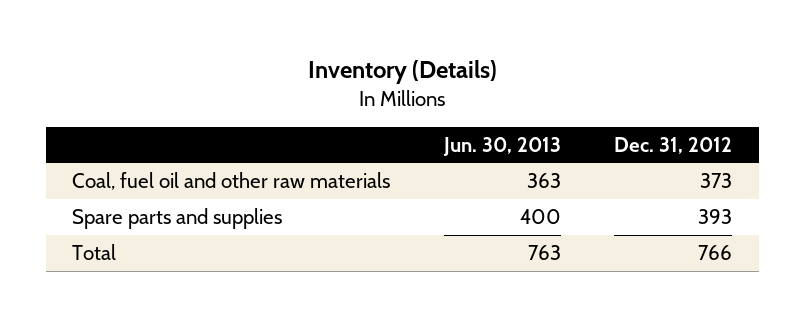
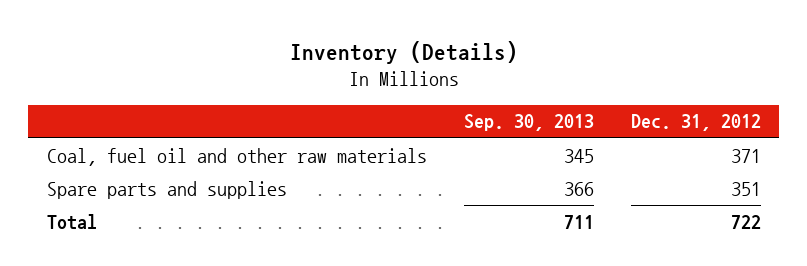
[442,136,561,156] Jun. 30, 2013 -> none
none -> [463,114,594,132] Sep. 30, 2013
[700,173,733,189] 373 -> [730,148,761,163] 371
[698,209,733,225] 393 -> [730,181,761,196] 351
[698,245,733,261] 766 -> [730,214,761,229] 722

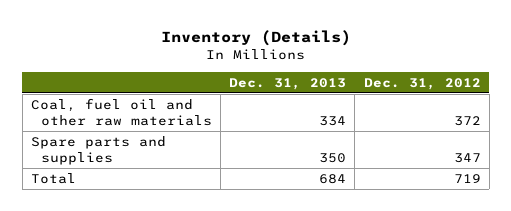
[463,114,594,132] Sep. 30, 2013 -> none
none -> [229,77,347,90] Dec. 31, 2013
[730,148,761,163] 371 -> [453,116,481,127] 372
[730,181,761,196] 351 -> [453,153,481,164] 347
[730,214,761,229] 722 -> [453,173,481,183] 719

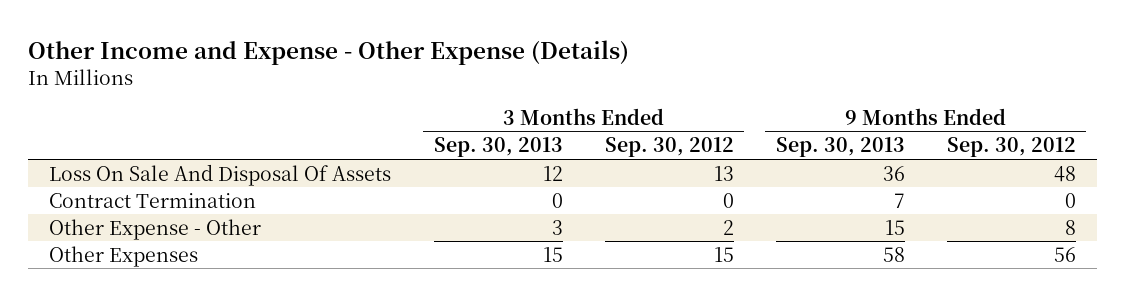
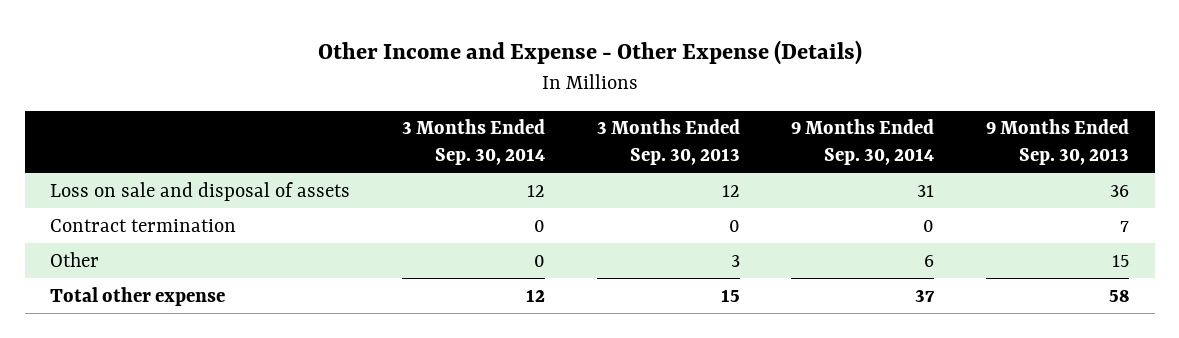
[604,137,734,158] Sep. 30, 2012 -> none
[946,137,1076,158] Sep. 30, 2012 -> none
none -> [401,119,545,166] 3 Months Ended Sep. 30, 2014
none -> [791,119,935,166] 9 Months Ended Sep. 30, 2014
[49,163,392,186] Loss On Sale And Disposal Of Assets -> [50,181,351,201] Loss on sale and disposal of assets
[49,192,257,208] Contract Termination -> [50,218,237,232] Contract termination
[49,218,262,240] Other Expense - Other -> [50,251,100,267] Other
[49,245,199,267] Other Expenses -> [50,286,226,306] Total other expense

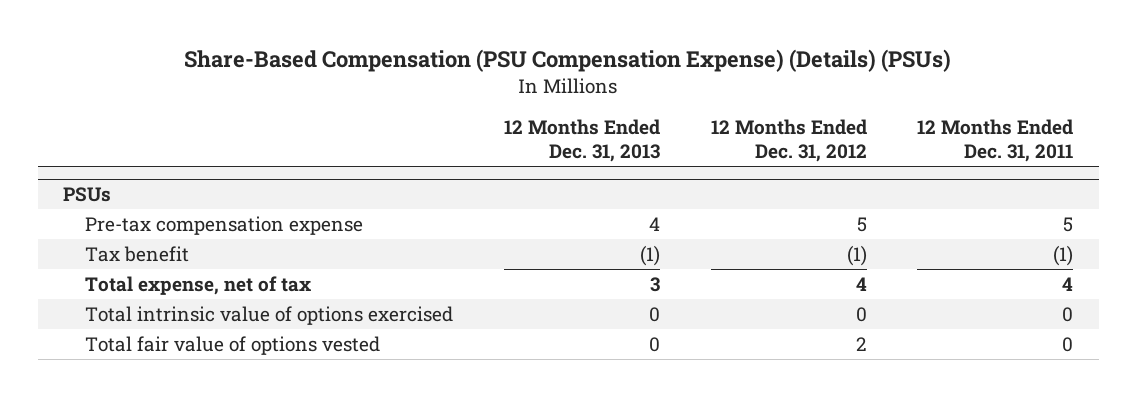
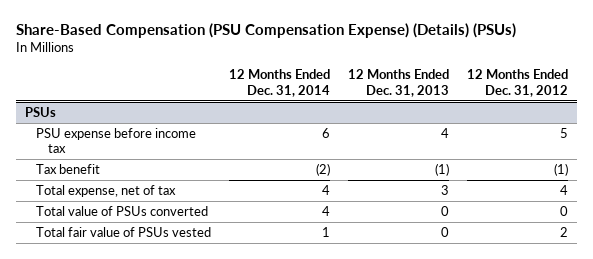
[917,118,1074,163] 12 Months Ended Dec. 31, 2011 -> none
none -> [229,69,331,97] 12 Months Ended Dec. 31, 2014
[84,215,363,235] Pre-tax compensation expense -> [36,127,197,154] PSU expense before income tax
[84,305,453,325] Total intrinsic value of options exercised -> [36,205,209,216] Total value of PSUs converted
[84,335,380,355] Total fair value of options vested -> [36,226,212,237] Total fair value of PSUs vested

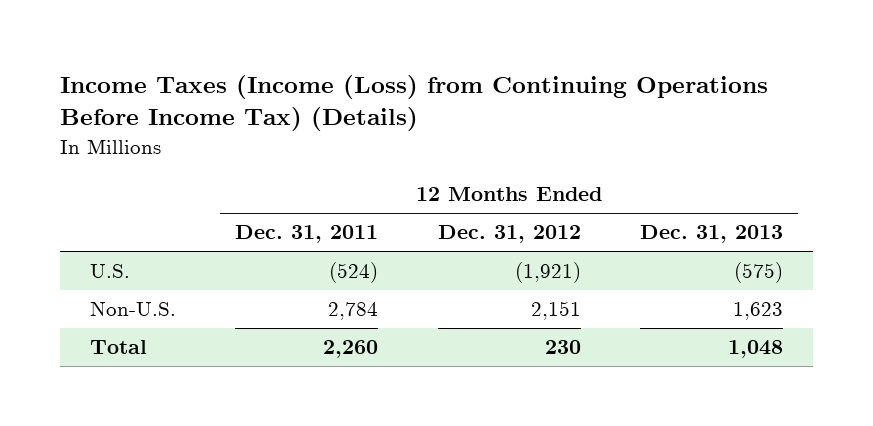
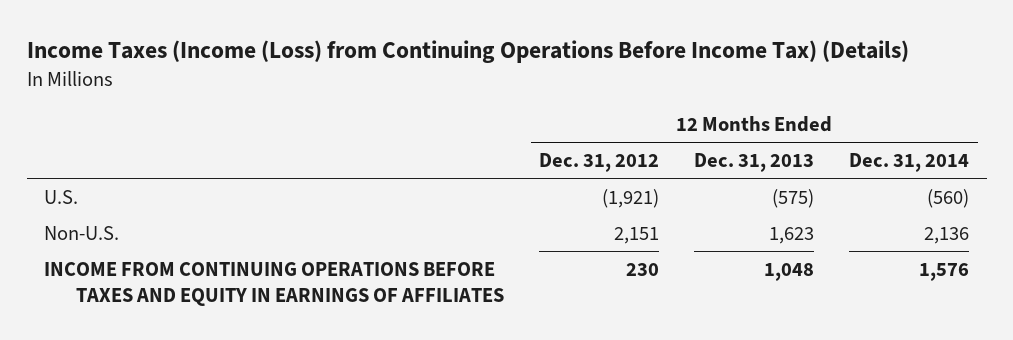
[235,225,379,244] Dec. 31, 2011 -> none
none -> [849,153,970,173] Dec. 31, 2014
[89,340,147,355] Total -> [44,261,505,306] INCOME FROM CONTINUING OPERATIONS BEFORE TAXES AND EQUITY IN EARNINGS OF AFFILIATES

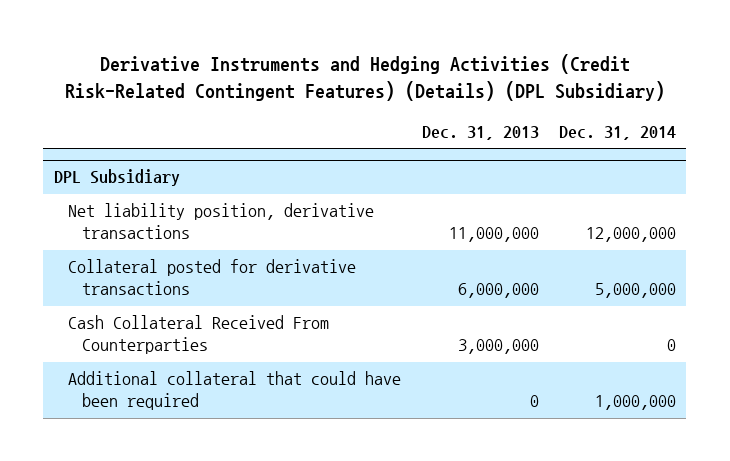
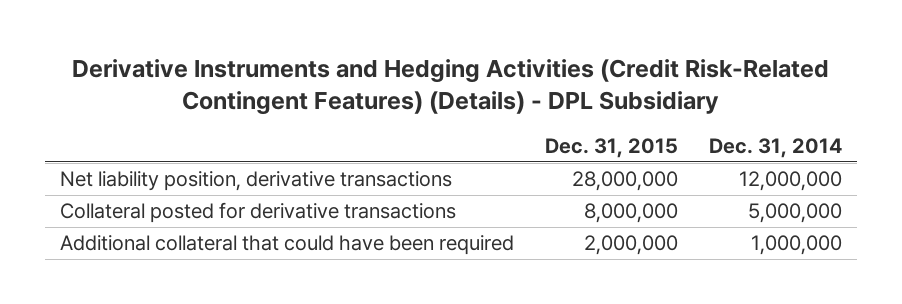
[64,54,665,102] Derivative Instruments and Hedging Activities (Credit Risk-Related Contingent Features) (Details) (DPL Subsidiary) -> [72,59,830,116] Derivative Instruments and Hedging Activities (Credit Risk-Related Contingent Features) (Details) - DPL Subsidiary
[421,126,539,141] Dec. 31, 2013 -> none
none -> [545,138,679,159] Dec. 31, 2015
[53,169,180,187] DPL Subsidiary -> none
[68,315,330,355] Cash Collateral Received From Counterparties -> none

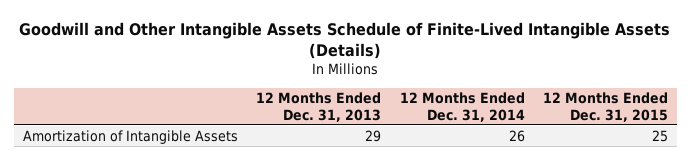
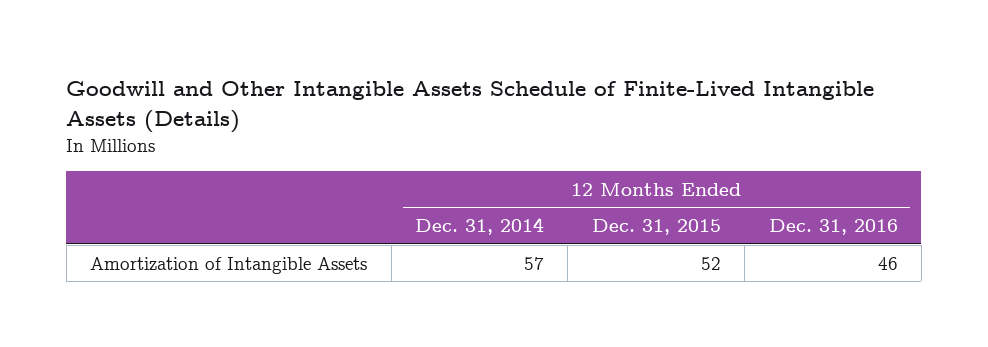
[256,92,382,122] 12 Months Ended Dec. 31, 2013 -> none
none -> [768,219,898,236] Dec. 31, 2016
[508,129,525,142] 26 -> [524,256,545,270] 57
[651,129,668,142] 25 -> [700,256,721,270] 52

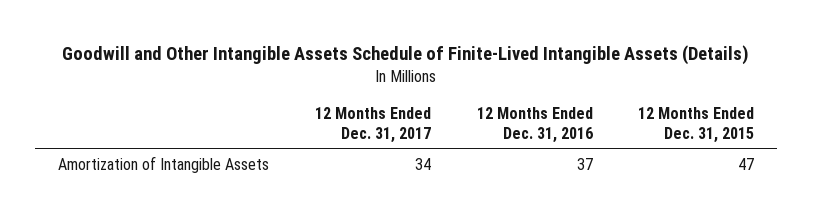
[415,217,545,236] Dec. 31, 2014 -> none
none -> [314,106,431,144] 12 Months Ended Dec. 31, 2017
[700,256,721,270] 52 -> [738,157,755,170] 47
[877,256,898,270] 46 -> [576,157,593,170] 37

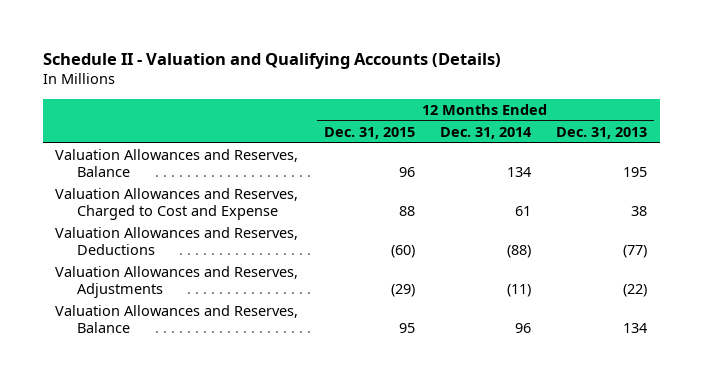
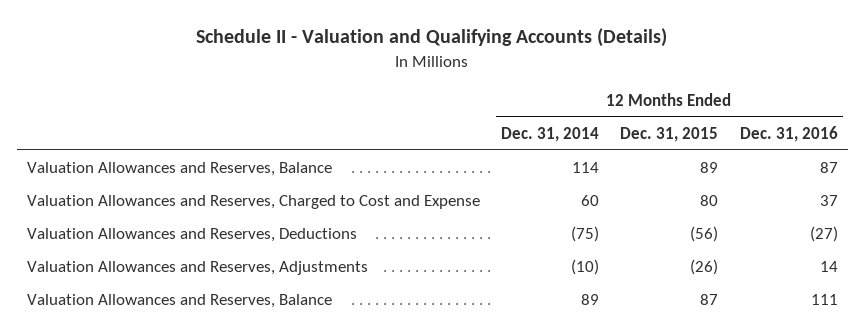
[556,126,648,139] Dec. 31, 2013 -> none
none -> [739,126,838,143] Dec. 31, 2016
[398,167,415,178] 96 -> [700,162,719,174] 89
[506,167,531,178] 134 -> [572,162,600,174] 114
[398,206,415,217] 88 -> [700,195,719,207] 80
[514,206,531,217] 61 -> [581,195,600,207] 60
[390,245,415,259] (60) -> [690,226,719,243] (56)
[506,245,531,259] (88) -> [571,226,600,243] (75)
[390,284,415,298] (29) -> [690,259,719,276] (26)
[506,284,531,298] (11) -> [571,259,600,276] (10)
[398,323,415,334] 95 -> [700,294,719,306] 87
[514,323,531,334] 96 -> [581,294,600,306] 89

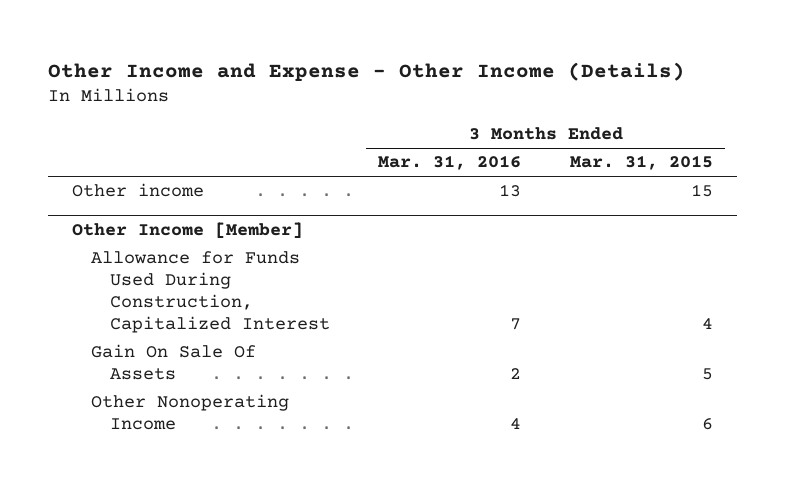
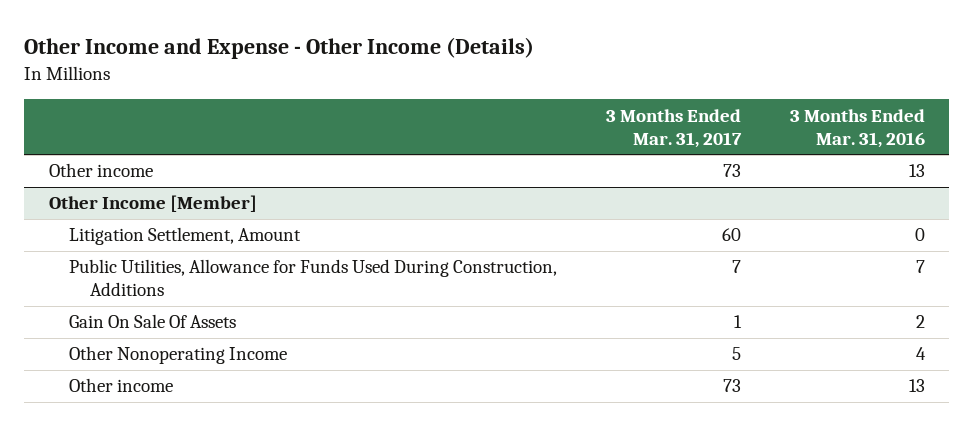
[569,155,713,171] Mar. 31, 2015 -> none
none -> [606,108,743,148] 3 Months Ended Mar. 31, 2017
none -> [69,227,302,246] Litigation Settlement, Amount
[91,251,330,333] Allowance for Funds Used During Construction, Capitalized Interest -> [69,259,558,297] Public Utilities, Allowance for Funds Used During Construction, Additions
none -> [69,378,174,393] Other income

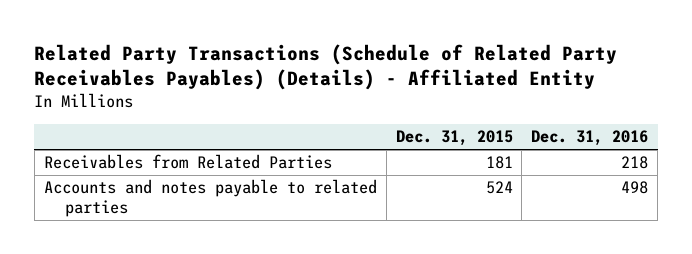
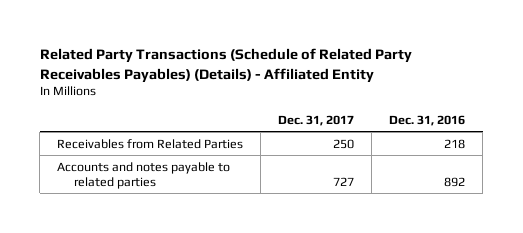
[395,130,513,147] Dec. 31, 2015 -> none
none -> [278,114,355,126] Dec. 31, 2017
[621,181,649,195] 498 -> [444,176,466,187] 892

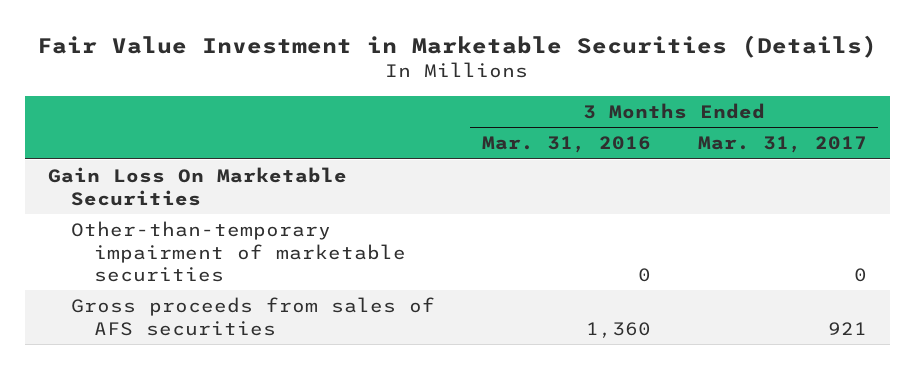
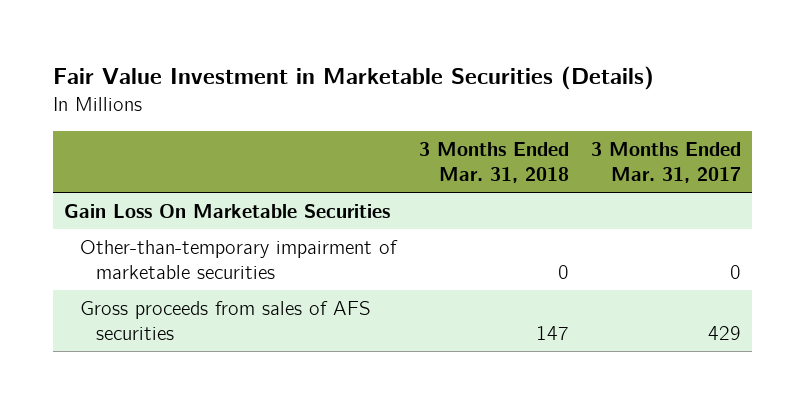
[481,136,651,154] Mar. 31, 2016 -> none
none -> [418,142,569,184] 3 Months Ended Mar. 31, 2018
[827,321,867,335] 921 -> [707,325,741,340] 429

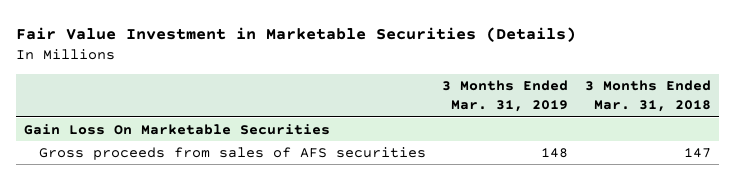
[590,142,741,184] 3 Months Ended Mar. 31, 2017 -> none
none -> [442,80,569,113] 3 Months Ended Mar. 31, 2019
[80,239,399,279] Other-than-temporary impairment of marketable securities -> none

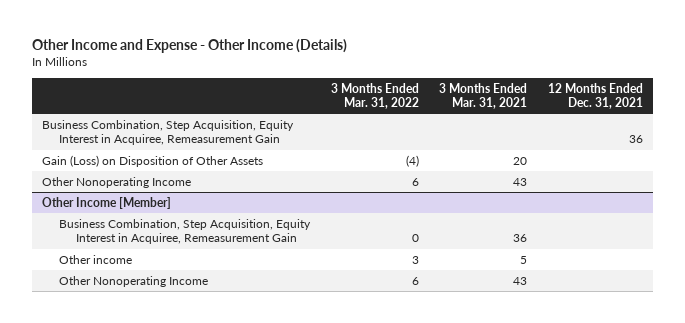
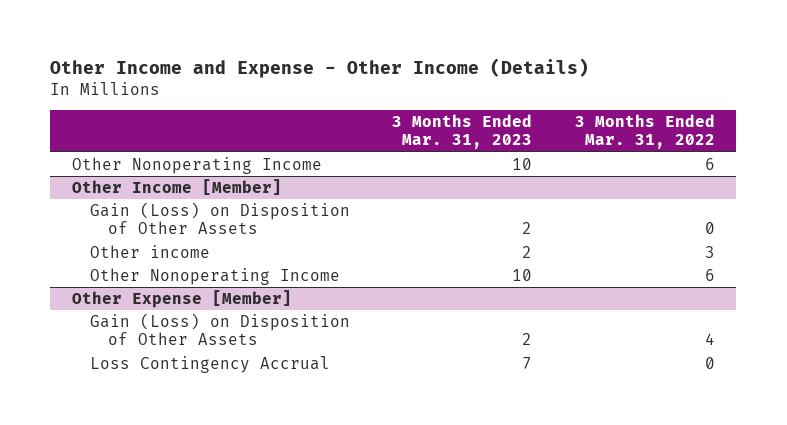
[439,82,528,109] 3 Months Ended Mar. 31, 2021 -> none
[548,82,644,109] 12 Months Ended Dec. 31, 2021 -> none
none -> [392,114,533,150] 3 Months Ended Mar. 31, 2023
[42,119,295,146] Business Combination, Step Acquisition, Equity Interest in Acquiree, Remeasurement Gain -> none
[42,154,264,167] Gain (Loss) on Disposition of Other Assets -> none
[58,218,311,245] Business Combination, Step Acquisition, Equity Interest in Acquiree, Remeasurement Gain -> none
none -> [89,202,350,235] Gain (Loss) on Disposition of Other Assets
none -> [71,290,292,309] Other Expense [Member]
none -> [89,313,350,346] Gain (Loss) on Disposition of Other Assets
none -> [89,356,330,374] Loss Contingency Accrual

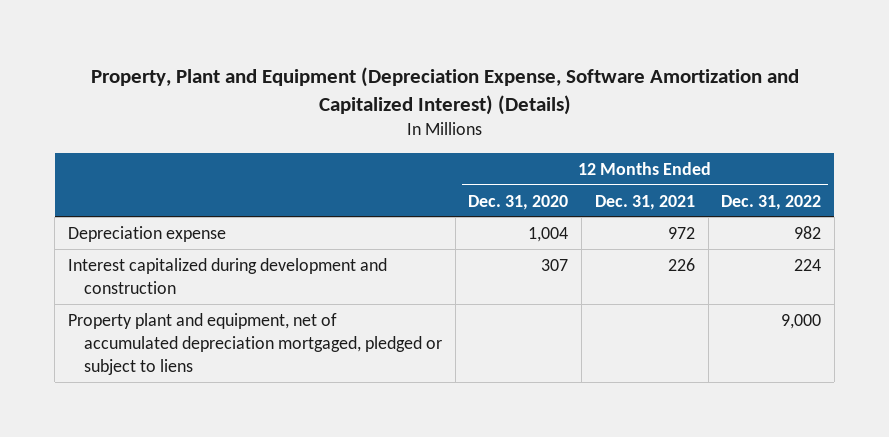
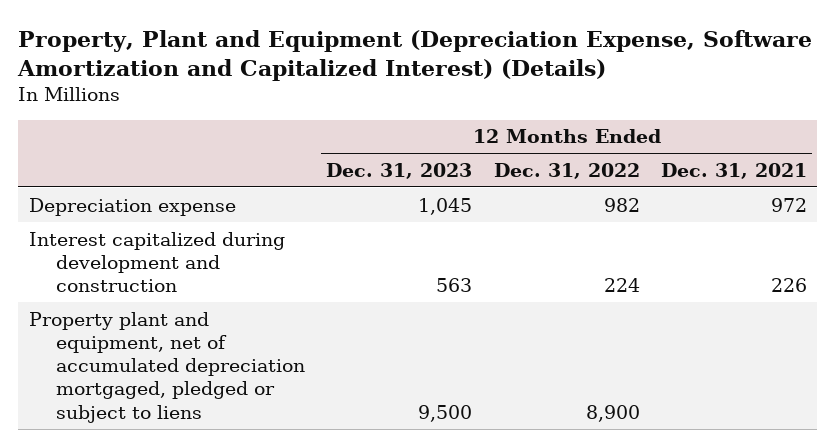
[468,194,569,210] Dec. 31, 2020 -> none
none -> [326,162,473,179] Dec. 31, 2023
[781,313,822,329] 9,000 -> [585,404,640,422] 8,900

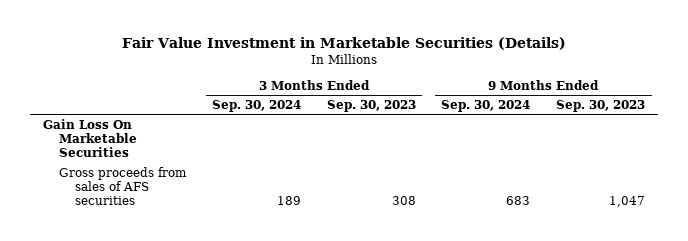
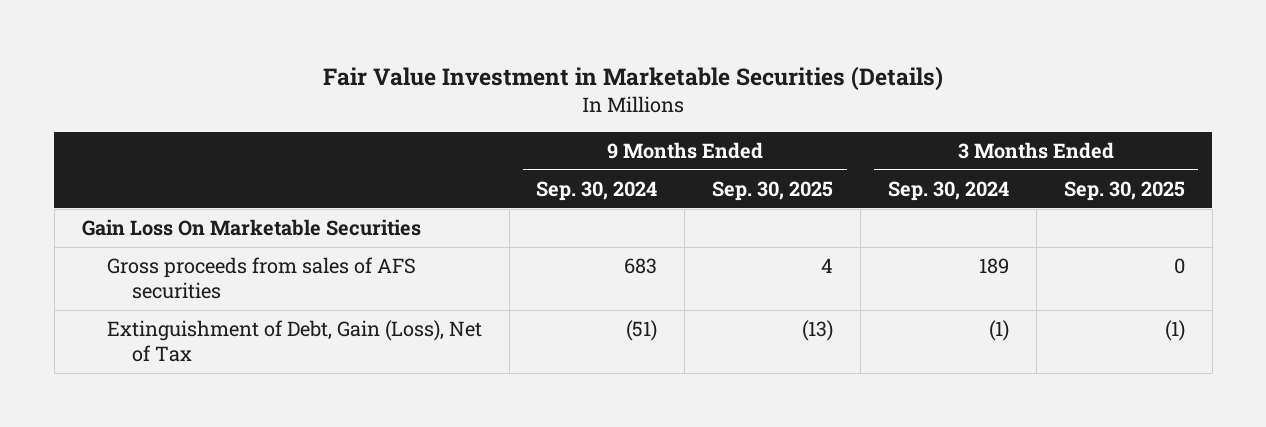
[326,99,416,112] Sep. 30, 2023 -> none
[556,99,646,112] Sep. 30, 2023 -> none
none -> [712,180,834,201] Sep. 30, 2025
none -> [1063,180,1185,201] Sep. 30, 2025
none -> [106,320,482,362] Extinguishment of Debt, Gain (Loss), Net of Tax

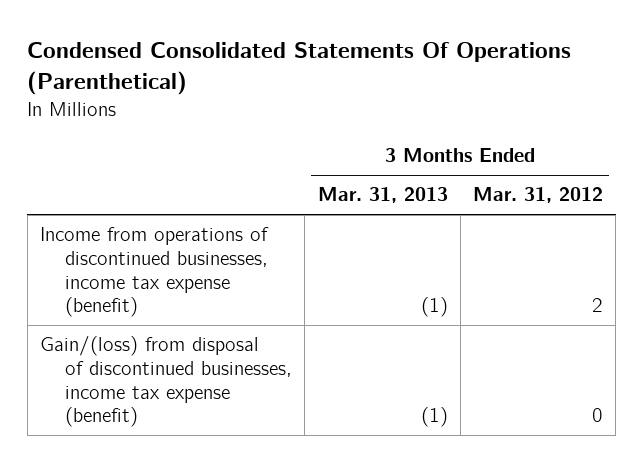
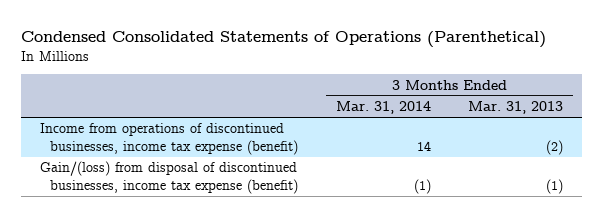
[27,42,572,96] Condensed Consolidated Statements Of Operations (Parenthetical) -> [20,31,546,49] Condensed Consolidated Statements of Operations (Parenthetical)
[472,187,603,204] Mar. 31, 2012 -> none
none -> [335,101,431,115] Mar. 31, 2014
[420,297,448,318] (1) -> [546,139,564,155] (2)

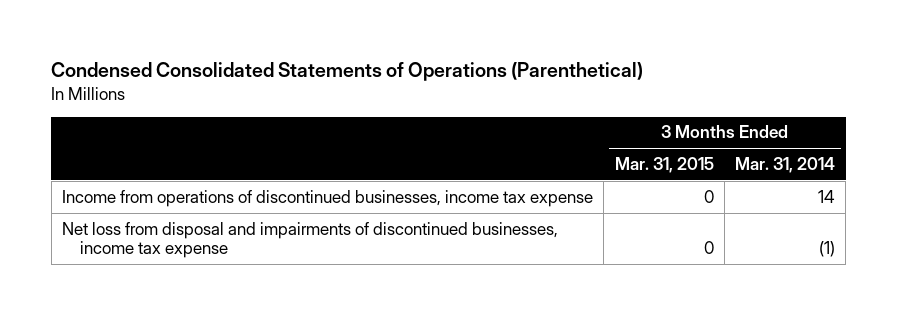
[468,101,564,115] Mar. 31, 2013 -> none
none -> [614,157,714,174] Mar. 31, 2015
[39,123,298,155] Income from operations of discontinued businesses, income tax expense (benefit) -> [61,189,593,207] Income from operations of discontinued businesses, income tax expense
[39,161,298,194] Gain/(loss) from disposal of discontinued businesses, income tax expense (benefit) -> [61,221,558,259] Net loss from disposal and impairments of discontinued businesses, income tax expense

